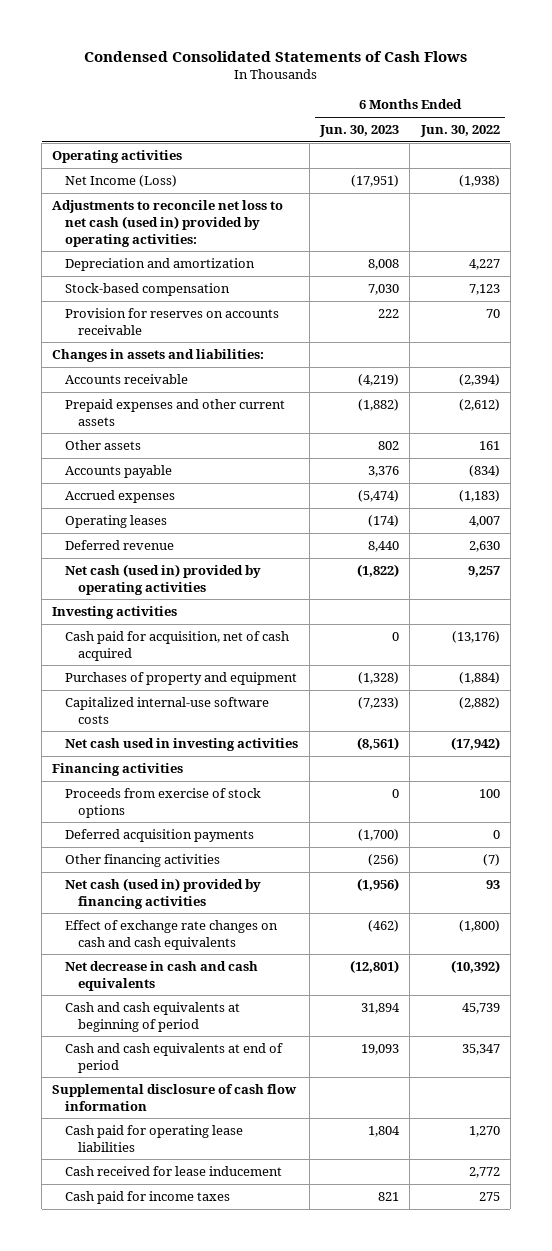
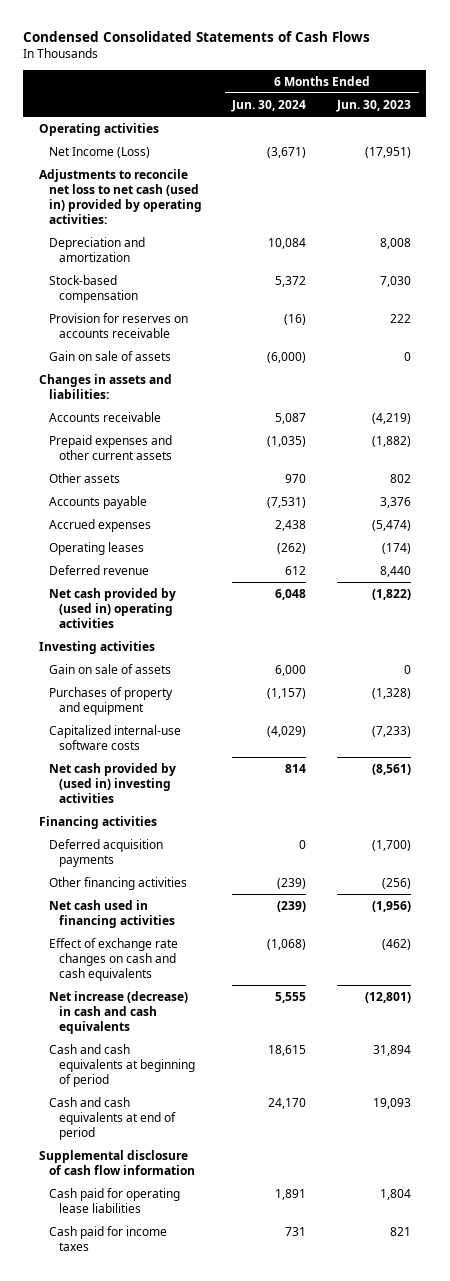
[419,125,500,138] Jun. 30, 2022 -> none
none -> [231,99,307,112] Jun. 30, 2024
none -> [48,350,171,361] Gain on sale of assets
[65,563,262,595] Net cash (used in) provided by operating activities -> [48,587,176,628] Net cash provided by (used in) operating activities
[65,630,290,661] Cash paid for acquisition, net of cash acquired -> none
none -> [48,663,171,674] Gain on sale of assets
[65,737,299,751] Net cash used in investing activities -> [48,762,176,803] Net cash provided by (used in) investing activities
[65,787,262,818] Proceeds from exercise of stock options -> none
[65,877,262,909] Net cash (used in) provided by financing activities -> [48,899,175,928] Net cash used in financing activities
[65,960,259,991] Net decrease in cash and cash equivalents -> [48,990,188,1034] Net increase (decrease) in cash and cash equivalents
[65,1165,283,1176] Cash received for lease inducement -> none

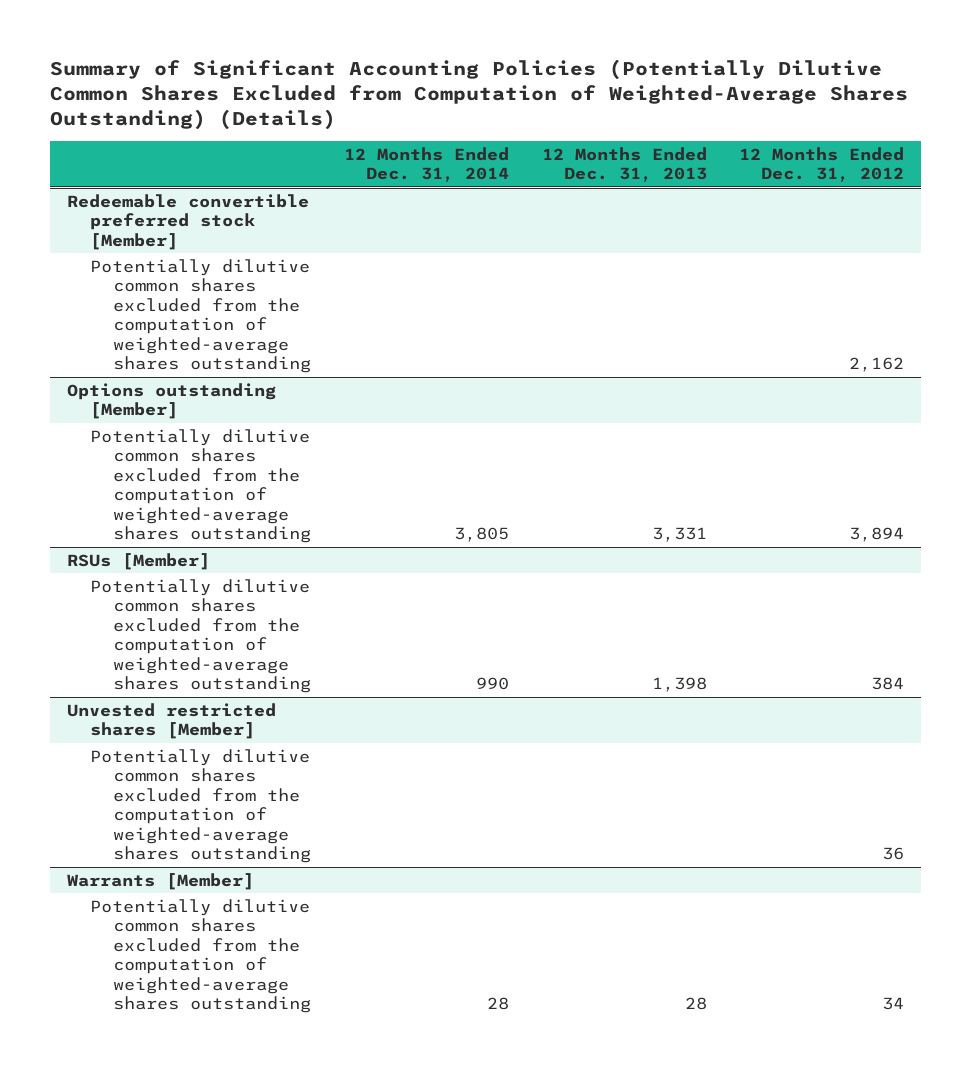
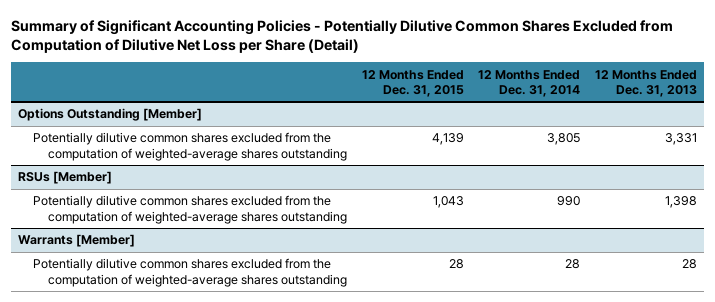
[50,59,909,130] Summary of Significant Accounting Policies (Potentially Dilutive Common Shares Excluded from Computation of Weighted-Average Shares Outstanding) (Details) -> [11,19,674,53] Summary of Significant Accounting Policies - Potentially Dilutive Common Shares Excluded from Computation of Dilutive Net Loss per Share (Detail)
[739,146,905,183] 12 Months Ended Dec. 31, 2012 -> none
none -> [361,69,464,97] 12 Months Ended Dec. 31, 2015
[66,193,309,250] Redeemable convertible preferred stock [Member] -> none
[89,258,312,374] Potentially dilutive common shares excluded from the computation of weighted-average shares outstanding -> none
[66,382,276,420] Options outstanding [Member] -> [18,108,203,122] Options Outstanding [Member]
[66,702,276,740] Unvested restricted shares [Member] -> none
[89,748,312,864] Potentially dilutive common shares excluded from the computation of weighted-average shares outstanding -> none

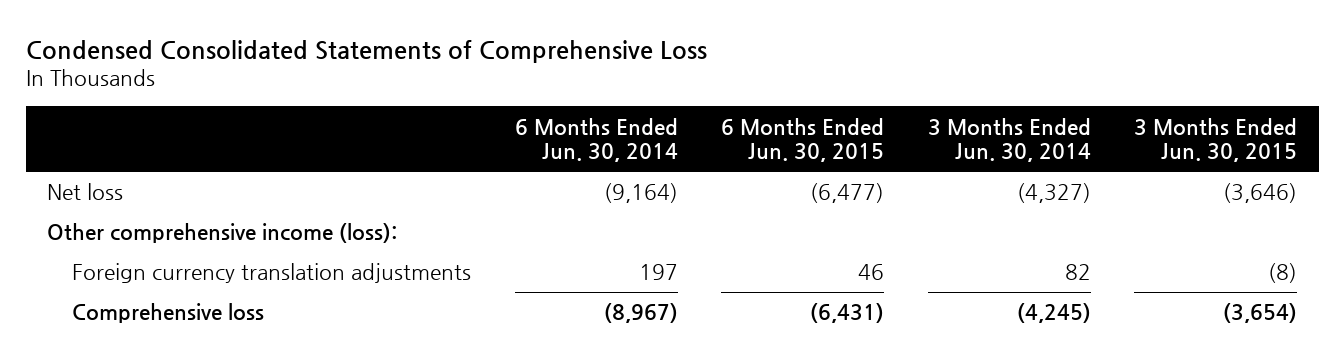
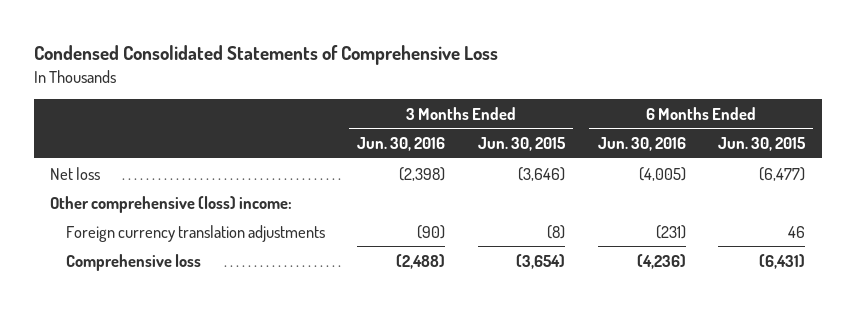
[514,117,678,162] 6 Months Ended Jun. 30, 2014 -> none
[927,117,1091,162] 3 Months Ended Jun. 30, 2014 -> none
none -> [357,137,446,152] Jun. 30, 2016
none -> [597,137,686,152] Jun. 30, 2016
[47,223,398,244] Other comprehensive income (loss): -> [50,195,293,213] Other comprehensive (loss) income:

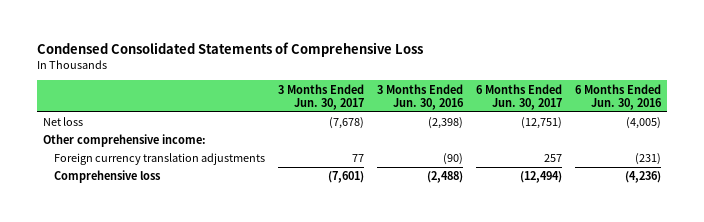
[477,137,566,152] Jun. 30, 2015 -> none
[718,137,807,152] Jun. 30, 2015 -> none
none -> [278,83,365,110] 3 Months Ended Jun. 30, 2017
none -> [475,83,562,110] 6 Months Ended Jun. 30, 2017
[50,195,293,213] Other comprehensive (loss) income: -> [43,134,207,148] Other comprehensive income:

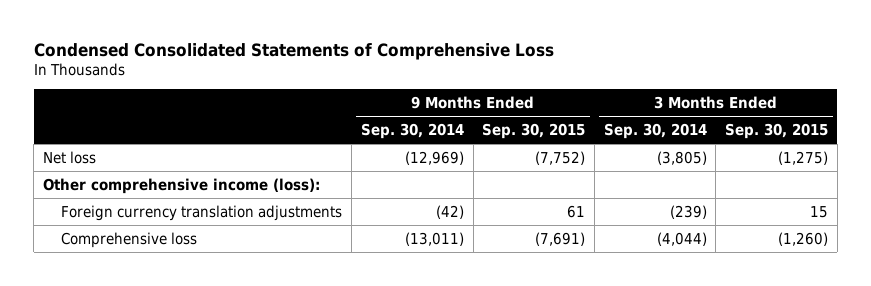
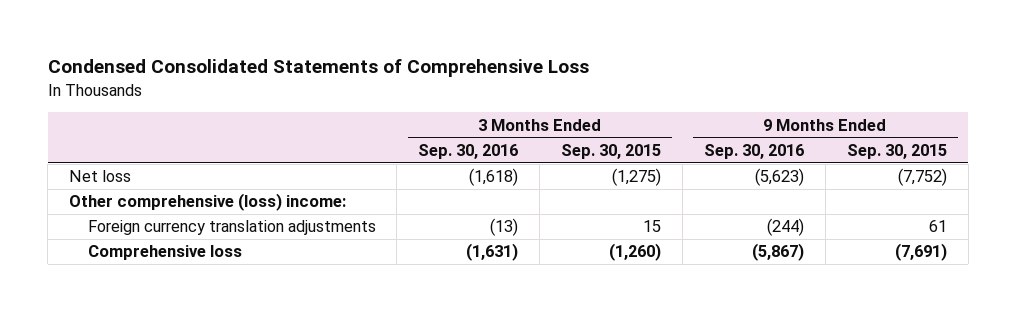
[360,123,464,140] Sep. 30, 2014 -> none
[603,123,707,140] Sep. 30, 2014 -> none
none -> [418,143,519,159] Sep. 30, 2016
none -> [704,143,805,159] Sep. 30, 2016
[43,177,321,194] Other comprehensive income (loss): -> [69,193,347,212] Other comprehensive (loss) income:

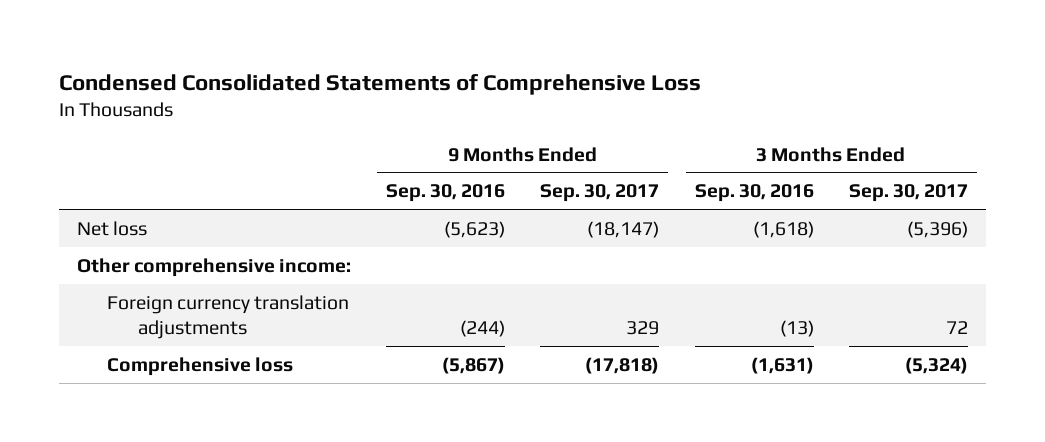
[561,143,662,159] Sep. 30, 2015 -> none
[846,143,947,159] Sep. 30, 2015 -> none
none -> [540,184,660,203] Sep. 30, 2017
none -> [848,184,968,203] Sep. 30, 2017
[69,193,347,212] Other comprehensive (loss) income: -> [76,257,351,277] Other comprehensive income:

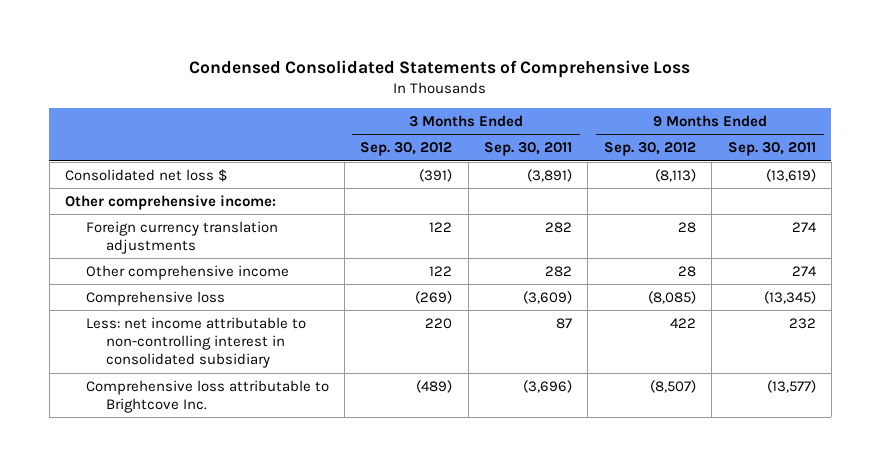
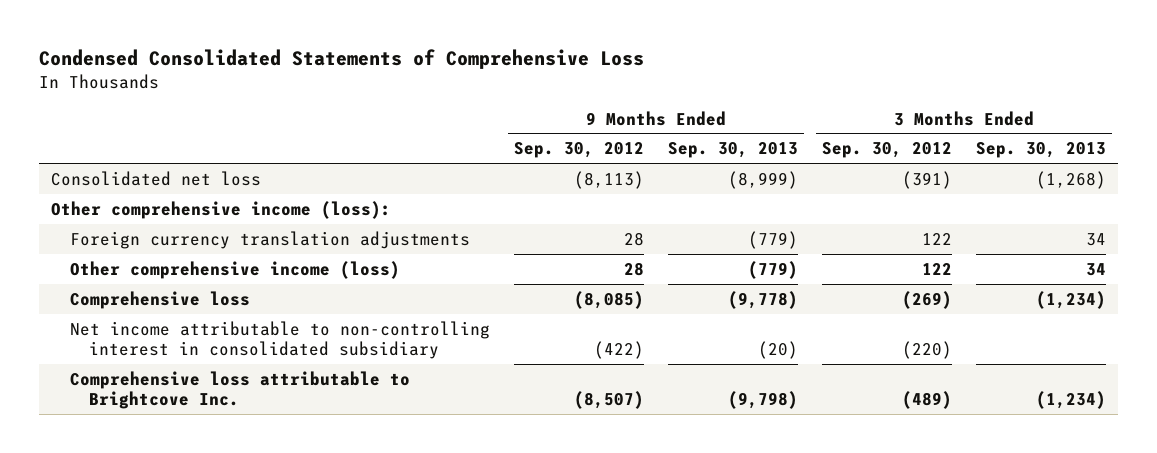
[484,142,573,157] Sep. 30, 2011 -> none
[727,142,816,157] Sep. 30, 2011 -> none
none -> [667,142,798,159] Sep. 30, 2013
none -> [975,142,1106,159] Sep. 30, 2013
[65,168,228,182] Consolidated net loss $ -> [50,170,261,186] Consolidated net loss
[65,194,277,210] Other comprehensive income: -> [50,200,391,219] Other comprehensive income (loss):
[85,264,289,280] Other comprehensive income -> [69,260,400,279] Other comprehensive income (loss)
[85,316,306,369] Less: net income attributable to non-controlling interest in consolidated subsidiary -> [69,320,490,360] Net income attributable to non-controlling interest in consolidated subsidiary
[425,317,453,329] 220 -> [901,341,952,360] (220)
[669,317,696,328] 422 -> [593,341,644,360] (422)

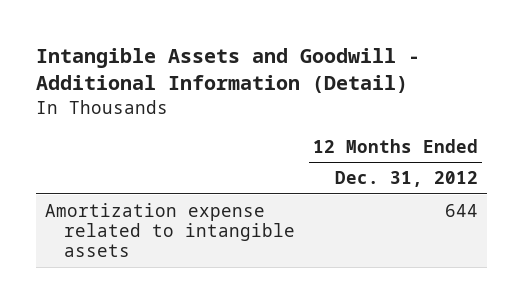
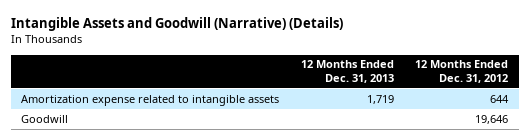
[36,48,421,94] Intangible Assets and Goodwill - Additional Information (Detail) -> [10,17,343,32] Intangible Assets and Goodwill (Narrative) (Details)
none -> [300,60,394,84] 12 Months Ended Dec. 31, 2013
none -> [21,114,69,123] Goodwill

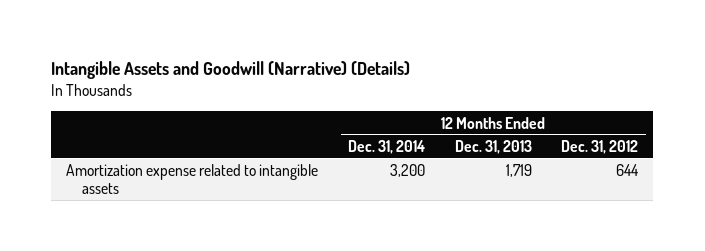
none -> [347,139,425,154] Dec. 31, 2014
[21,114,69,123] Goodwill -> none

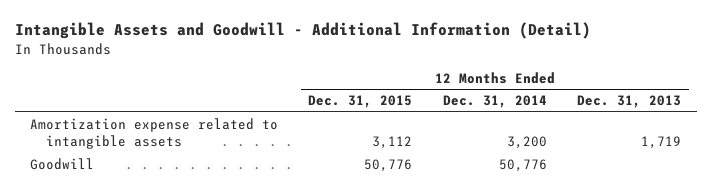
[51,61,411,80] Intangible Assets and Goodwill (Narrative) (Details) -> [14,22,591,40] Intangible Assets and Goodwill - Additional Information (Detail)
[561,139,639,154] Dec. 31, 2012 -> none
none -> [308,95,413,109] Dec. 31, 2015
none -> [29,157,94,170] Goodwill

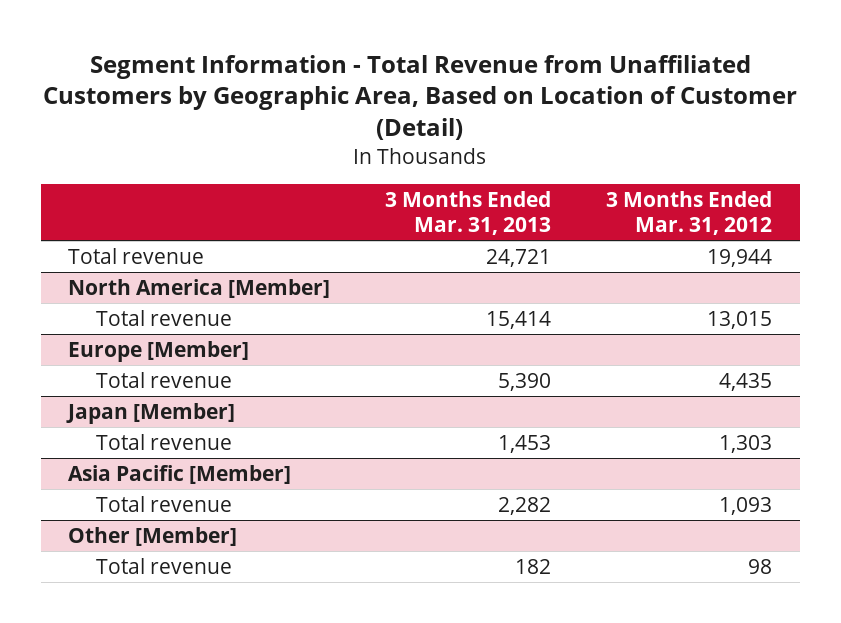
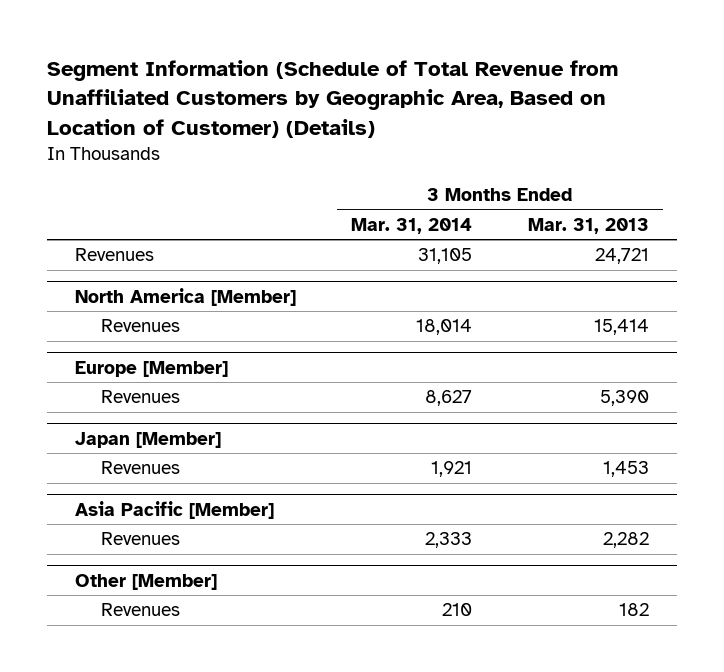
[43,54,798,141] Segment Information - Total Revenue from Unaffiliated Customers by Geographic Area, Based on Location of Customer (Detail) -> [46,59,618,138] Segment Information (Schedule of Total Revenue from Unaffiliated Customers by Geographic Area, Based on Location of Customer) (Details)
[606,190,773,236] 3 Months Ended Mar. 31, 2012 -> none
none -> [351,217,473,234] Mar. 31, 2014
[68,247,205,264] Total revenue -> [74,248,154,262] Revenues
[95,309,232,326] Total revenue -> [101,319,181,333] Revenues
[95,371,232,388] Total revenue -> [101,390,181,404] Revenues
[95,433,232,450] Total revenue -> [101,461,181,475] Revenues
[95,495,232,512] Total revenue -> [101,532,181,546] Revenues
[95,557,232,574] Total revenue -> [101,603,181,617] Revenues

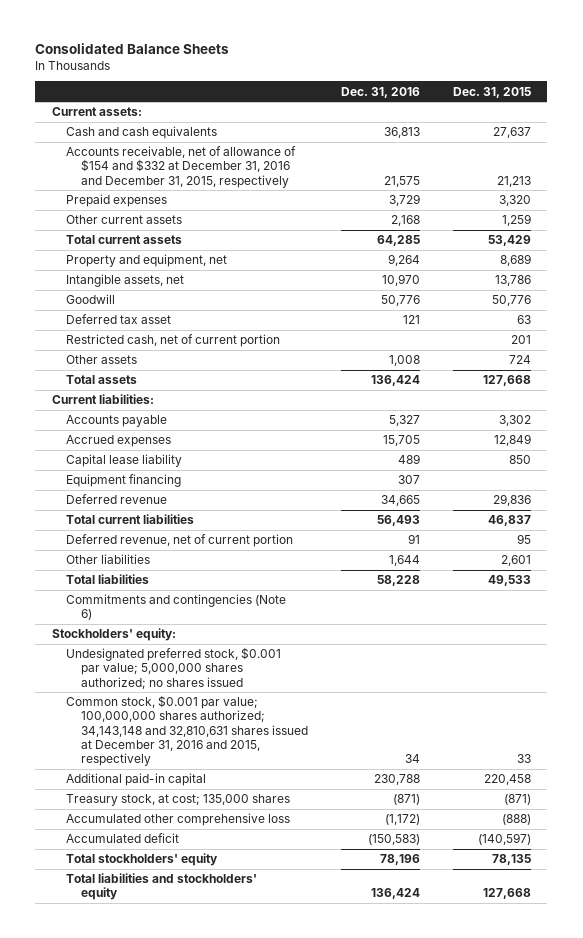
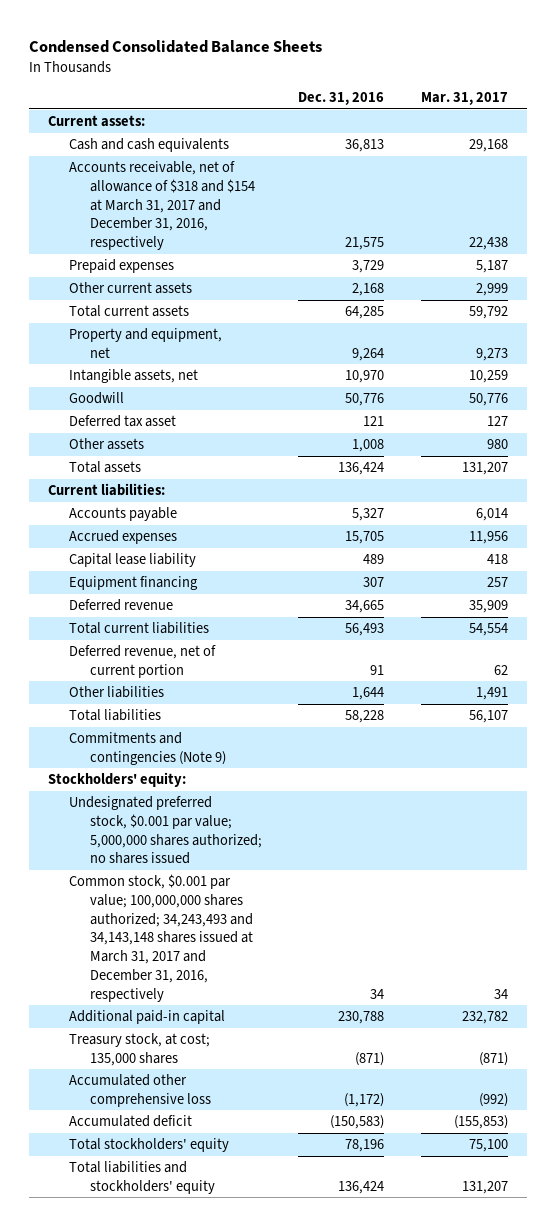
[35,42,230,54] Consolidated Balance Sheets -> [29,39,323,53] Condensed Consolidated Balance Sheets
[452,86,531,98] Dec. 31, 2015 -> none
none -> [421,92,509,106] Mar. 31, 2017
[66,146,297,188] Accounts receivable, net of allowance of $154 and $332 at December 31, 2016 and December 31, 2015, respectively -> [68,161,255,251] Accounts receivable, net of allowance of $318 and $154 at March 31, 2017 and December 31, 2016, respectively
[66,334,281,348] Restricted cash, net of current portion -> none
[66,594,287,621] Commitments and contingencies (Note 6) -> [68,732,226,765] Commitments and contingencies (Note 9)
[66,695,308,767] Common stock, $0.001 par value; 100,000,000 shares authorized; 34,143,148 and 32,810,631 shares issued at December 31, 2016 and 2015, respectively -> [68,874,253,1002] Common stock, $0.001 par value; 100,000,000 shares authorized; 34,243,493 and 34,143,148 shares issued at March 31, 2017 and December 31, 2016, respectively

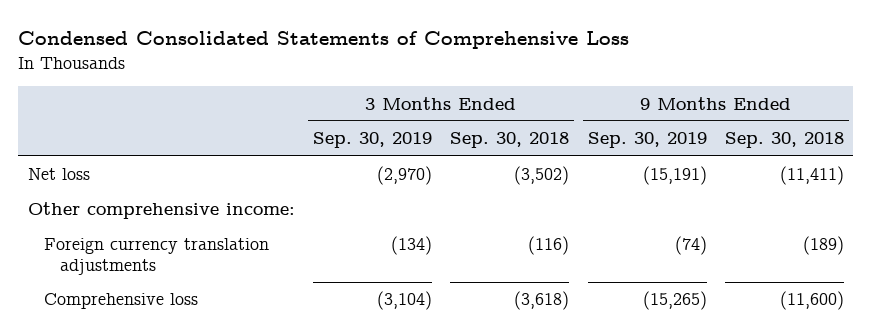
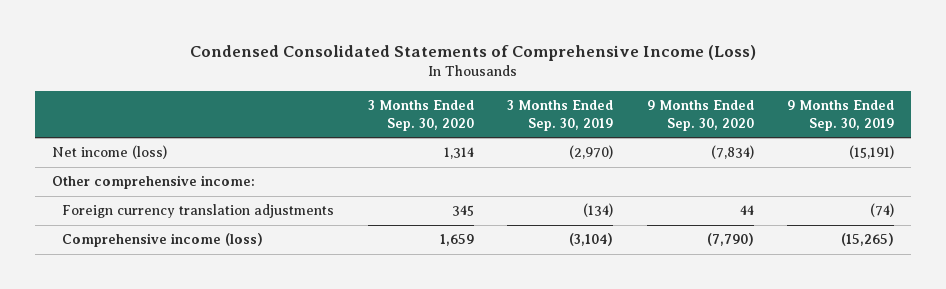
[18,31,630,50] Condensed Consolidated Statements of Comprehensive Loss -> [189,45,756,62] Condensed Consolidated Statements of Comprehensive Income (Loss)
[450,132,570,149] Sep. 30, 2018 -> none
[725,132,845,149] Sep. 30, 2018 -> none
none -> [367,99,474,131] 3 Months Ended Sep. 30, 2020
none -> [646,99,754,131] 9 Months Ended Sep. 30, 2020
[27,168,90,181] Net loss -> [51,145,167,160] Net income (loss)
[43,293,198,310] Comprehensive loss -> [62,233,264,248] Comprehensive income (loss)

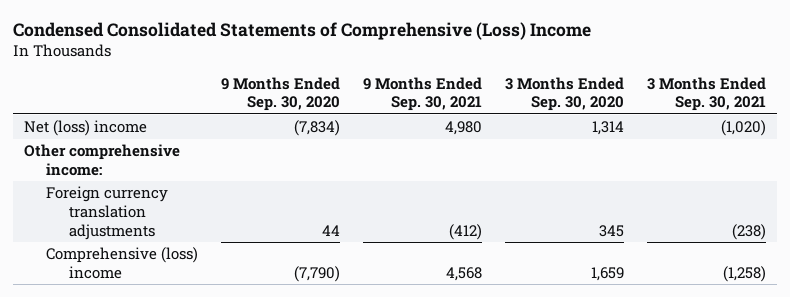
[189,45,756,62] Condensed Consolidated Statements of Comprehensive Income (Loss) -> [12,22,591,41] Condensed Consolidated Statements of Comprehensive (Loss) Income
[507,99,614,131] 3 Months Ended Sep. 30, 2019 -> none
[787,99,895,131] 9 Months Ended Sep. 30, 2019 -> none
none -> [362,76,482,112] 9 Months Ended Sep. 30, 2021
none -> [646,76,766,112] 3 Months Ended Sep. 30, 2021
[51,145,167,160] Net income (loss) -> [24,120,148,137] Net (loss) income
[62,233,264,248] Comprehensive income (loss) -> [46,247,199,279] Comprehensive (loss) income

